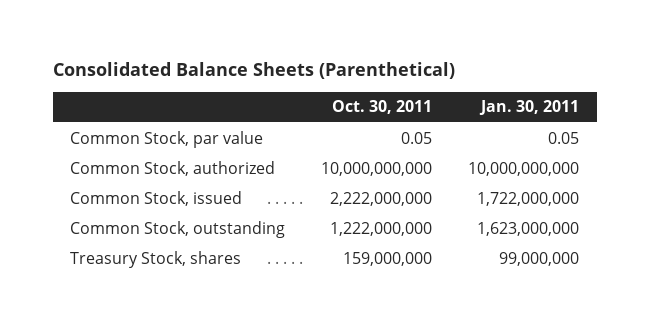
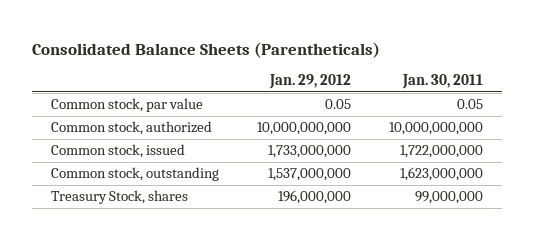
[52,62,455,80] Consolidated Balance Sheets (Parenthetical) -> [32,41,381,58] Consolidated Balance Sheets (Parentheticals)
[332,100,433,115] Oct. 30, 2011 -> none
none -> [269,74,352,90] Jan. 29, 2012
[70,130,264,148] Common Stock, par value -> [51,98,204,113] Common stock, par value
[70,160,276,176] Common Stock, authorized -> [51,121,213,136] Common stock, authorized
[70,190,243,206] Common Stock, issued -> [51,144,186,159] Common stock, issued
[70,220,286,238] Common Stock, outstanding -> [51,167,220,182] Common stock, outstanding

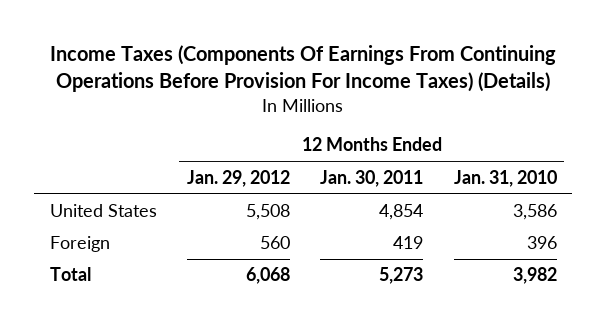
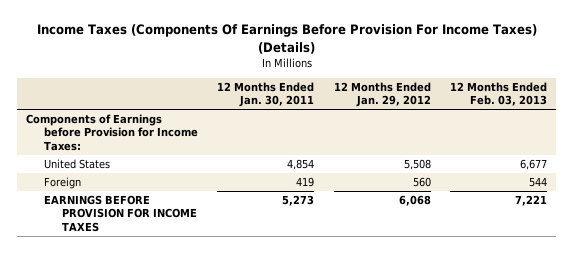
[50,45,557,93] Income Taxes (Components Of Earnings From Continuing Operations Before Provision For Income Taxes) (Details) -> [36,24,537,54] Income Taxes (Components Of Earnings Before Provision For Income Taxes) (Details)
[453,169,557,187] Jan. 31, 2010 -> none
none -> [449,82,547,107] 12 Months Ended Feb. 03, 2013
none -> [26,114,199,151] Components of Earnings before Provision for Income Taxes:
[49,267,91,282] Total -> [44,195,197,232] EARNINGS BEFORE PROVISION FOR INCOME TAXES

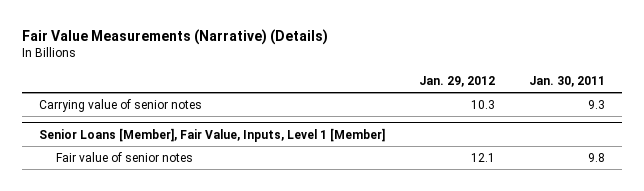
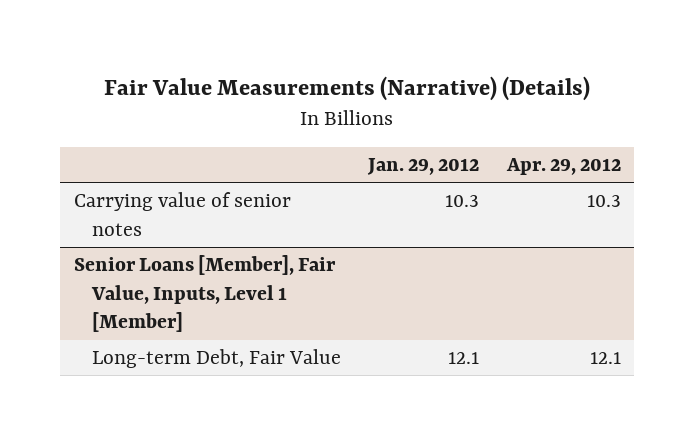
[529,75,606,87] Jan. 30, 2011 -> none
none -> [505,157,621,175] Apr. 29, 2012
[56,151,194,162] Fair value of senior notes -> [91,348,341,368] Long-term Debt, Fair Value

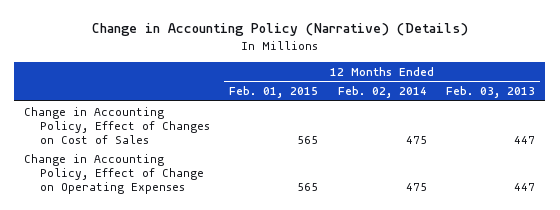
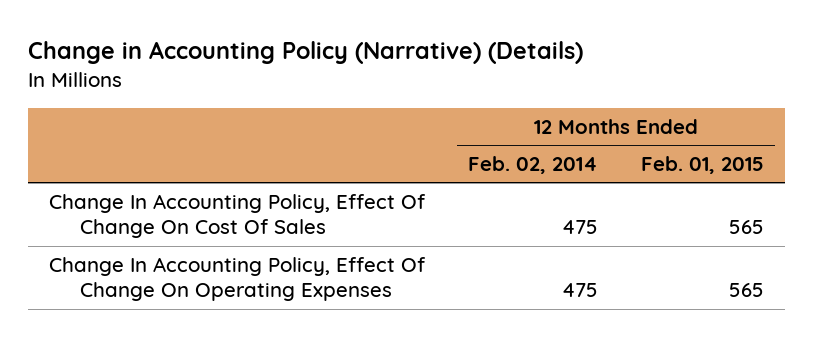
[446,86,536,99] Feb. 03, 2013 -> none
[24,106,210,144] Change in Accounting Policy, Effect of Changes on Cost of Sales -> [49,193,427,239] Change In Accounting Policy, Effect Of Change On Cost Of Sales
[24,153,204,194] Change in Accounting Policy, Effect of Change on Operating Expenses -> [49,256,427,302] Change In Accounting Policy, Effect Of Change On Operating Expenses

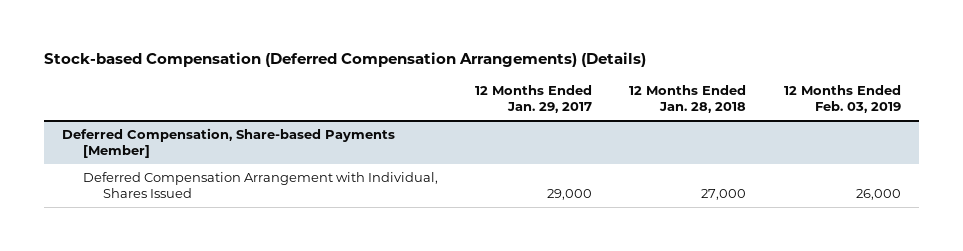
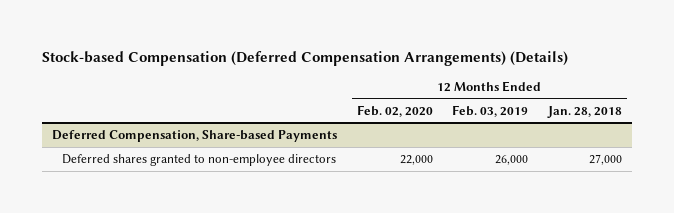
[474,85,592,114] 12 Months Ended Jan. 29, 2017 -> none
none -> [356,104,433,117] Feb. 02, 2020
[62,127,396,159] Deferred Compensation, Share-based Payments [Member] -> [51,130,337,143] Deferred Compensation, Share-based Payments
[82,171,438,199] Deferred Compensation Arrangement with Individual, Shares Issued -> [62,154,337,167] Deferred shares granted to non-employee directors

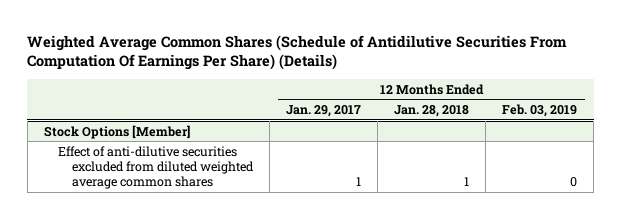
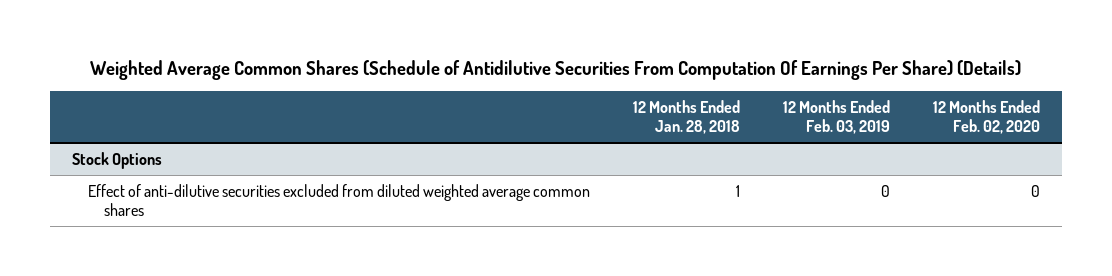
[285,105,361,118] Jan. 29, 2017 -> none
none -> [933,100,1041,135] 12 Months Ended Feb. 02, 2020
[43,124,190,139] Stock Options [Member] -> [71,151,162,169] Stock Options

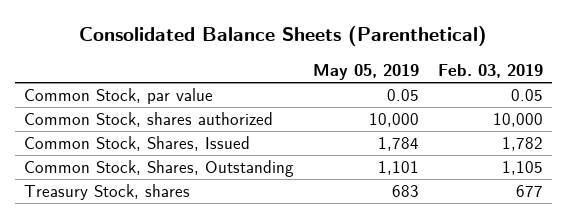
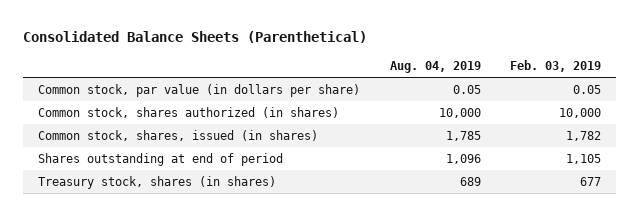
[312,64,419,81] May 05, 2019 -> none
none -> [389,61,481,74] Aug. 04, 2019
[24,88,214,105] Common Stock, par value -> [38,84,361,98] Common stock, par value (in dollars per share)
[24,112,274,128] Common Stock, shares authorized -> [38,107,340,119] Common stock, shares authorized (in shares)
[24,136,251,152] Common Stock, Shares, Issued -> [38,130,319,142] Common stock, shares, issued (in shares)
[24,160,295,178] Common Stock, Shares, Outstanding -> [38,153,284,167] Shares outstanding at end of period
[24,184,191,201] Treasury Stock, shares -> [38,176,277,190] Treasury stock, shares (in shares)

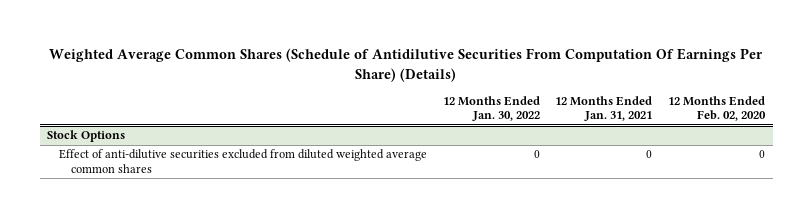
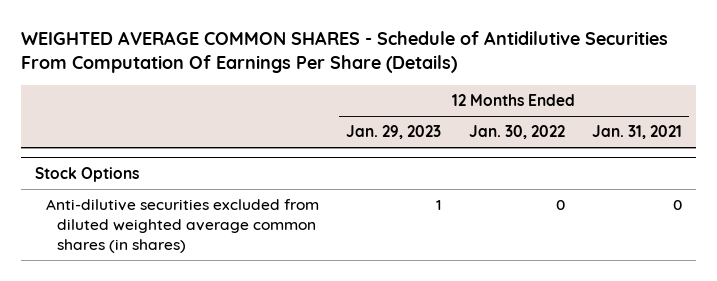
[49,48,764,82] Weighted Average Common Shares (Schedule of Antidilutive Securities From Computation Of Earnings Per Share) (Details) -> [20,31,668,74] WEIGHTED AVERAGE COMMON SHARES - Schedule of Antidilutive Securities From Computation Of Earnings Per Share (Details)
[667,95,766,122] 12 Months Ended Feb. 02, 2020 -> none
none -> [346,125,442,140] Jan. 29, 2023
[59,149,428,174] Effect of anti-dilutive securities excluded from diluted weighted average common shares -> [45,199,319,253] Anti-dilutive securities excluded from diluted weighted average common shares (in shares)

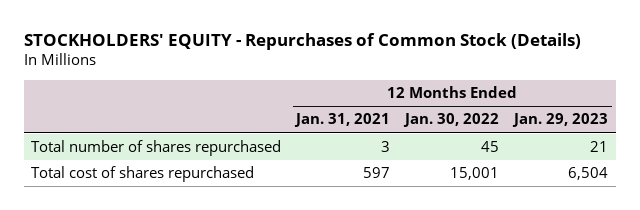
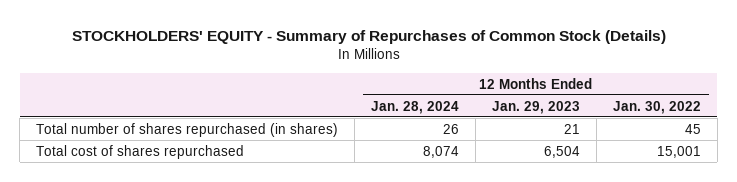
[23,33,581,51] STOCKHOLDERS' EQUITY - Repurchases of Common Stock (Details) -> [71,29,666,44] STOCKHOLDERS' EQUITY - Summary of Repurchases of Common Stock (Details)
[294,113,391,128] Jan. 31, 2021 -> none
none -> [371,100,460,114] Jan. 28, 2024
[31,140,282,157] Total number of shares repurchased -> [36,122,339,137] Total number of shares repurchased (in shares)

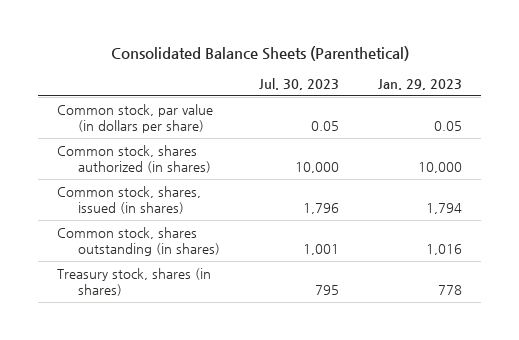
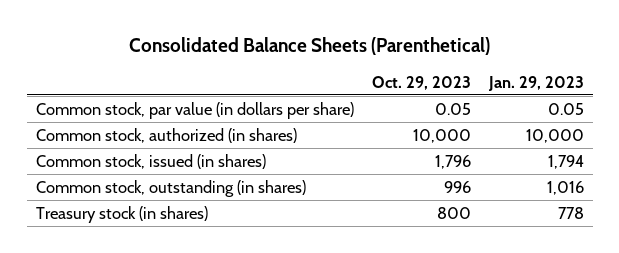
[258,78,339,91] Jul. 30, 2023 -> none
none -> [371,75,471,90] Oct. 29, 2023
[57,145,211,174] Common stock, shares authorized (in shares) -> [35,127,297,143] Common stock, authorized (in shares)
[57,186,202,215] Common stock, shares, issued (in shares) -> [35,153,266,169] Common stock, issued (in shares)
[57,227,220,257] Common stock, shares outstanding (in shares) -> [35,179,306,197] Common stock, outstanding (in shares)
[57,268,212,297] Treasury stock, shares (in shares) -> [35,205,208,223] Treasury stock (in shares)

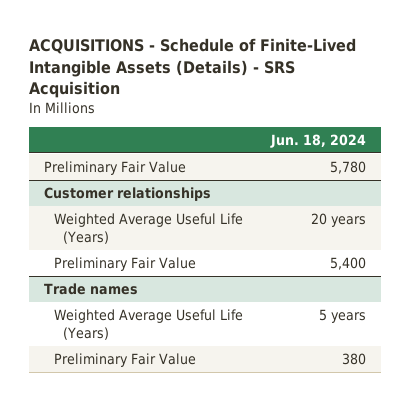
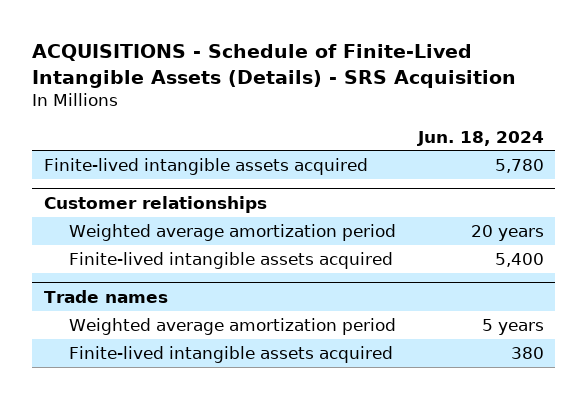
[43,161,186,176] Preliminary Fair Value -> [43,157,368,175] Finite-lived intangible assets acquired
[53,213,243,244] Weighted Average Useful Life (Years) -> [68,223,396,241] Weighted average amortization period
[53,257,196,272] Preliminary Fair Value -> [68,251,393,269] Finite-lived intangible assets acquired
[53,309,243,340] Weighted Average Useful Life (Years) -> [68,317,396,335] Weighted average amortization period
[53,353,196,368] Preliminary Fair Value -> [68,345,393,363] Finite-lived intangible assets acquired

